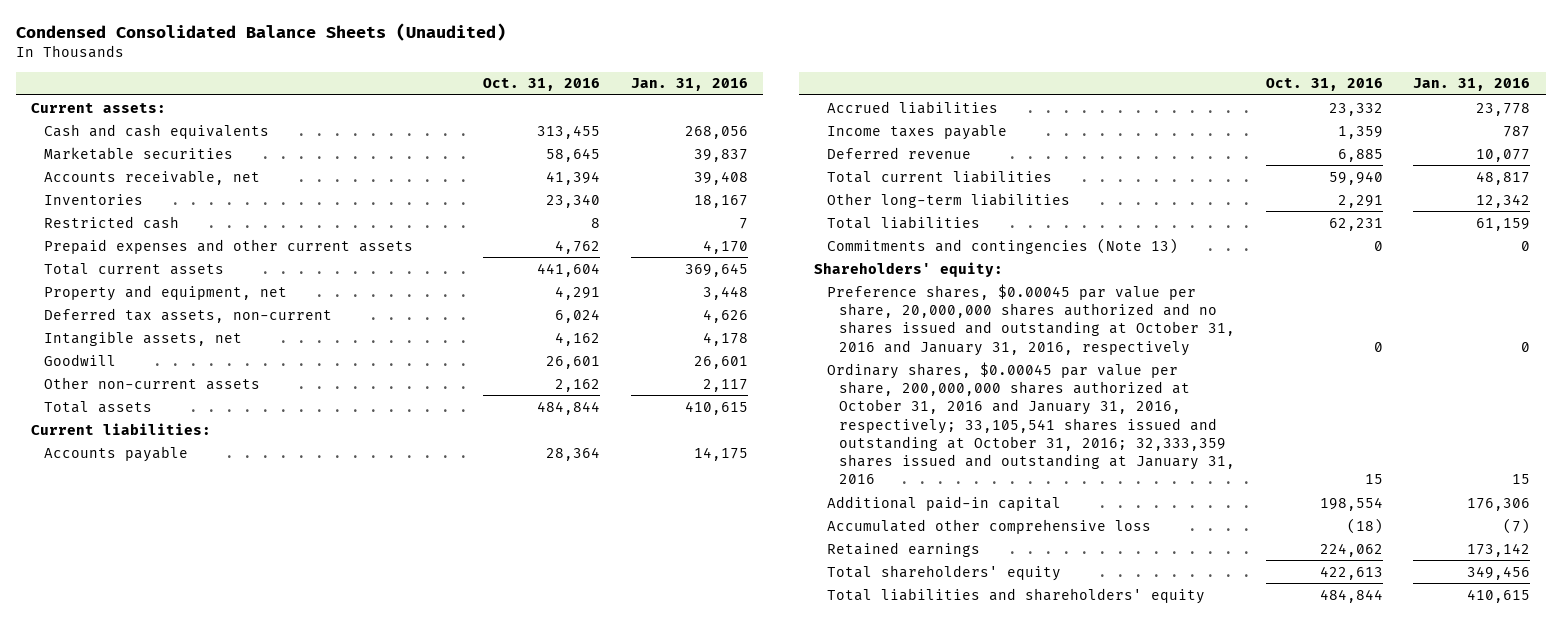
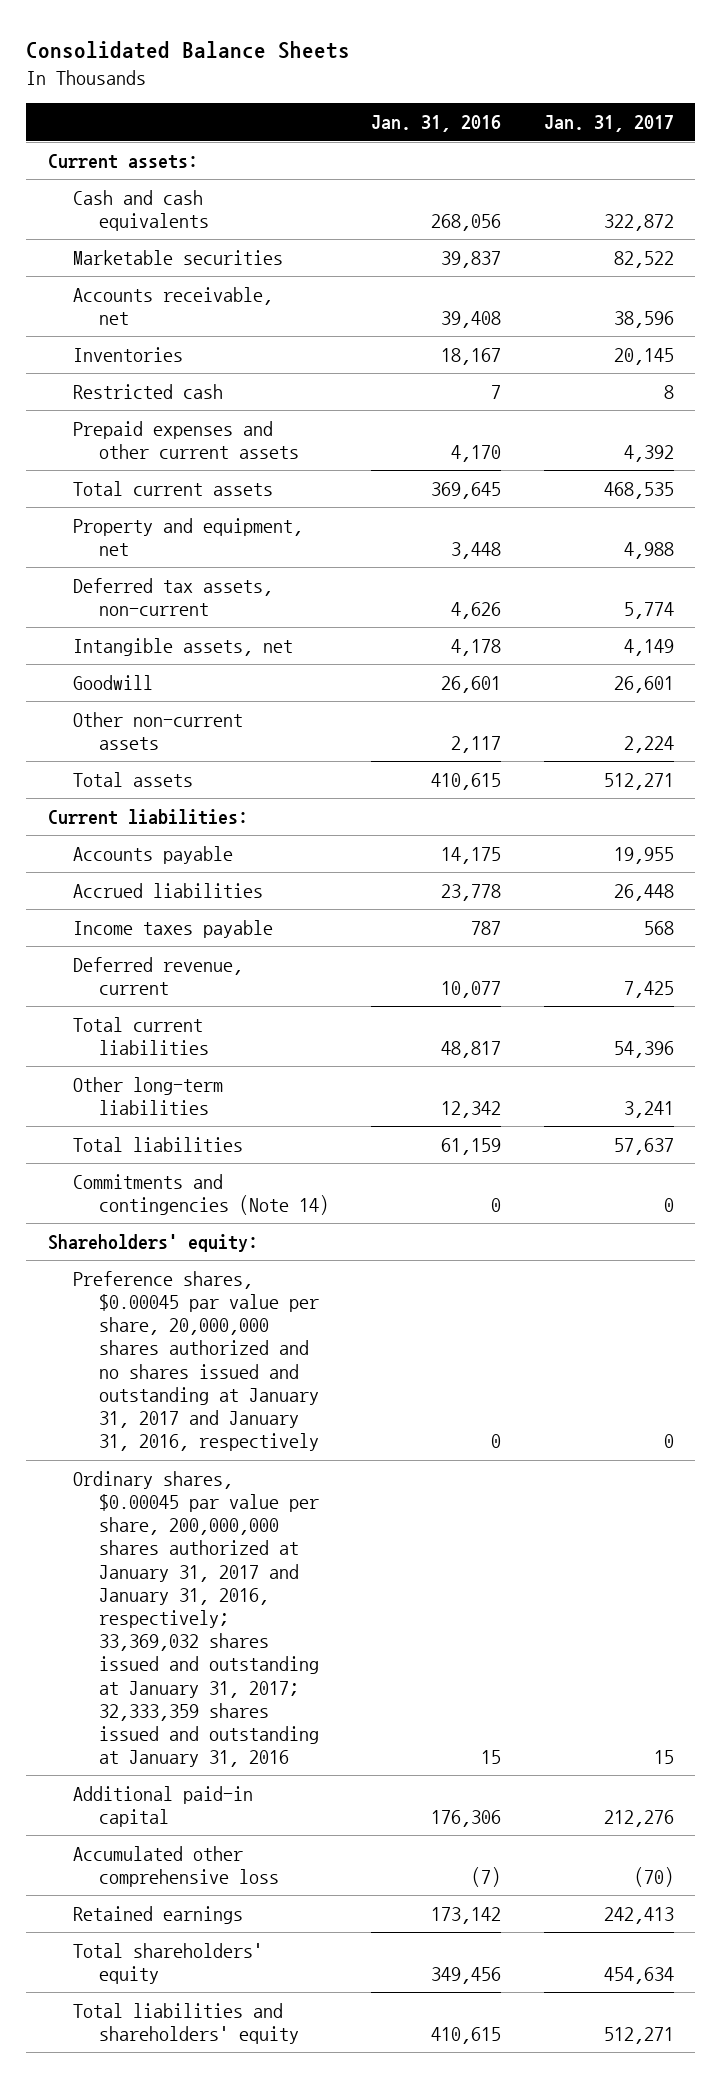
[15,23,506,42] Condensed Consolidated Balance Sheets (Unaudited) -> [26,41,351,60] Consolidated Balance Sheets
[483,78,601,92] Oct. 31, 2016 -> none
none -> [543,115,674,133] Jan. 31, 2017
[826,146,971,159] Deferred revenue -> [73,956,244,996] Deferred revenue, current
[826,237,1178,254] Commitments and contingencies (Note 13) -> [73,1173,329,1216] Commitments and contingencies (Note 14)
[826,283,1236,356] Preference shares, $0.00045 par value per share, 20,000,000 shares authorized and no shares issued and outstanding at October 31, 2016 and January 31, 2016, respectively -> [73,1270,319,1452] Preference shares, $0.00045 par value per share, 20,000,000 shares authorized and no shares issued and outstanding at January 31, 2017 and January 31, 2016, respectively
[826,361,1236,485] Ordinary shares, $0.00045 par value per share, 200,000,000 shares authorized at October 31, 2016 and January 31, 2016, respectively; 33,105,541 shares issued and outstanding at October 31, 2016; 32,333,359 shares issued and outstanding at January 31, 2016 -> [73,1470,319,1768] Ordinary shares, $0.00045 par value per share, 200,000,000 shares authorized at January 31, 2017 and January 31, 2016, respectively; 33,369,032 shares issued and outstanding at January 31, 2017; 32,333,359 shares issued and outstanding at January 31, 2016

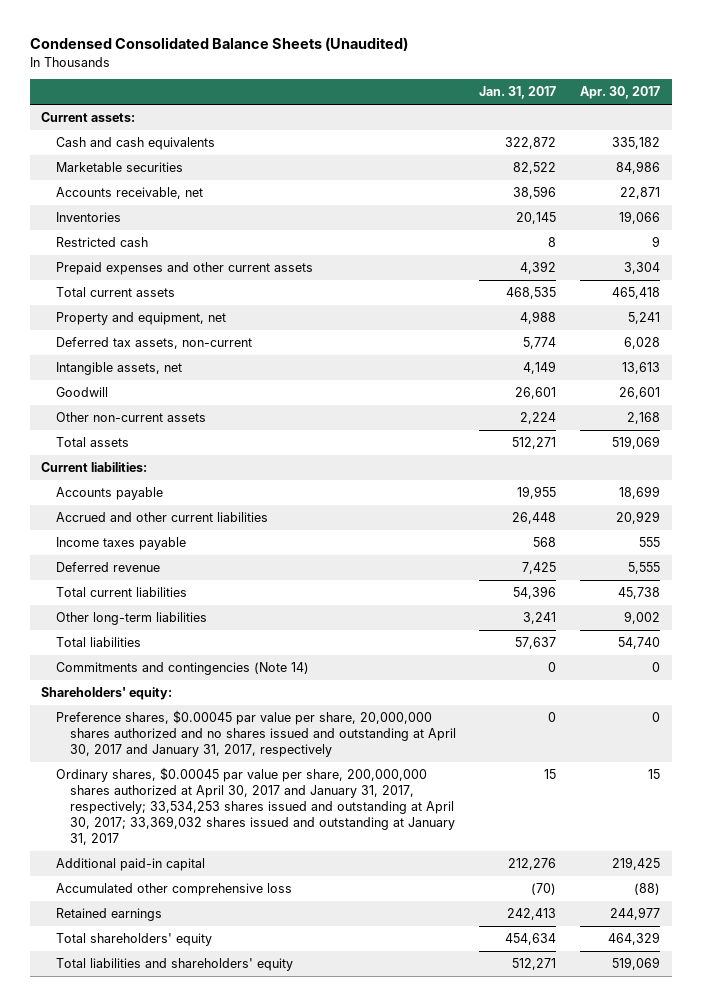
[26,41,351,60] Consolidated Balance Sheets -> [29,37,408,52] Condensed Consolidated Balance Sheets (Unaudited)
[371,115,502,133] Jan. 31, 2016 -> none
none -> [579,86,660,100] Apr. 30, 2017
[73,882,264,898] Accrued liabilities -> [55,511,268,522] Accrued and other current liabilities
[73,956,244,996] Deferred revenue, current -> [55,561,160,572] Deferred revenue
[73,1270,319,1452] Preference shares, $0.00045 par value per share, 20,000,000 shares authorized and no shares issued and outstanding at January 31, 2017 and January 31, 2016, respectively -> [55,709,456,758] Preference shares, $0.00045 par value per share, 20,000,000 shares authorized and no shares issued and outstanding at April 30, 2017 and January 31, 2017, respectively
[73,1470,319,1768] Ordinary shares, $0.00045 par value per share, 200,000,000 shares authorized at January 31, 2017 and January 31, 2016, respectively; 33,369,032 shares issued and outstanding at January 31, 2017; 32,333,359 shares issued and outstanding at January 31, 2016 -> [55,766,455,846] Ordinary shares, $0.00045 par value per share, 200,000,000 shares authorized at April 30, 2017 and January 31, 2017, respectively; 33,534,253 shares issued and outstanding at April 30, 2017; 33,369,032 shares issued and outstanding at January 31, 2017

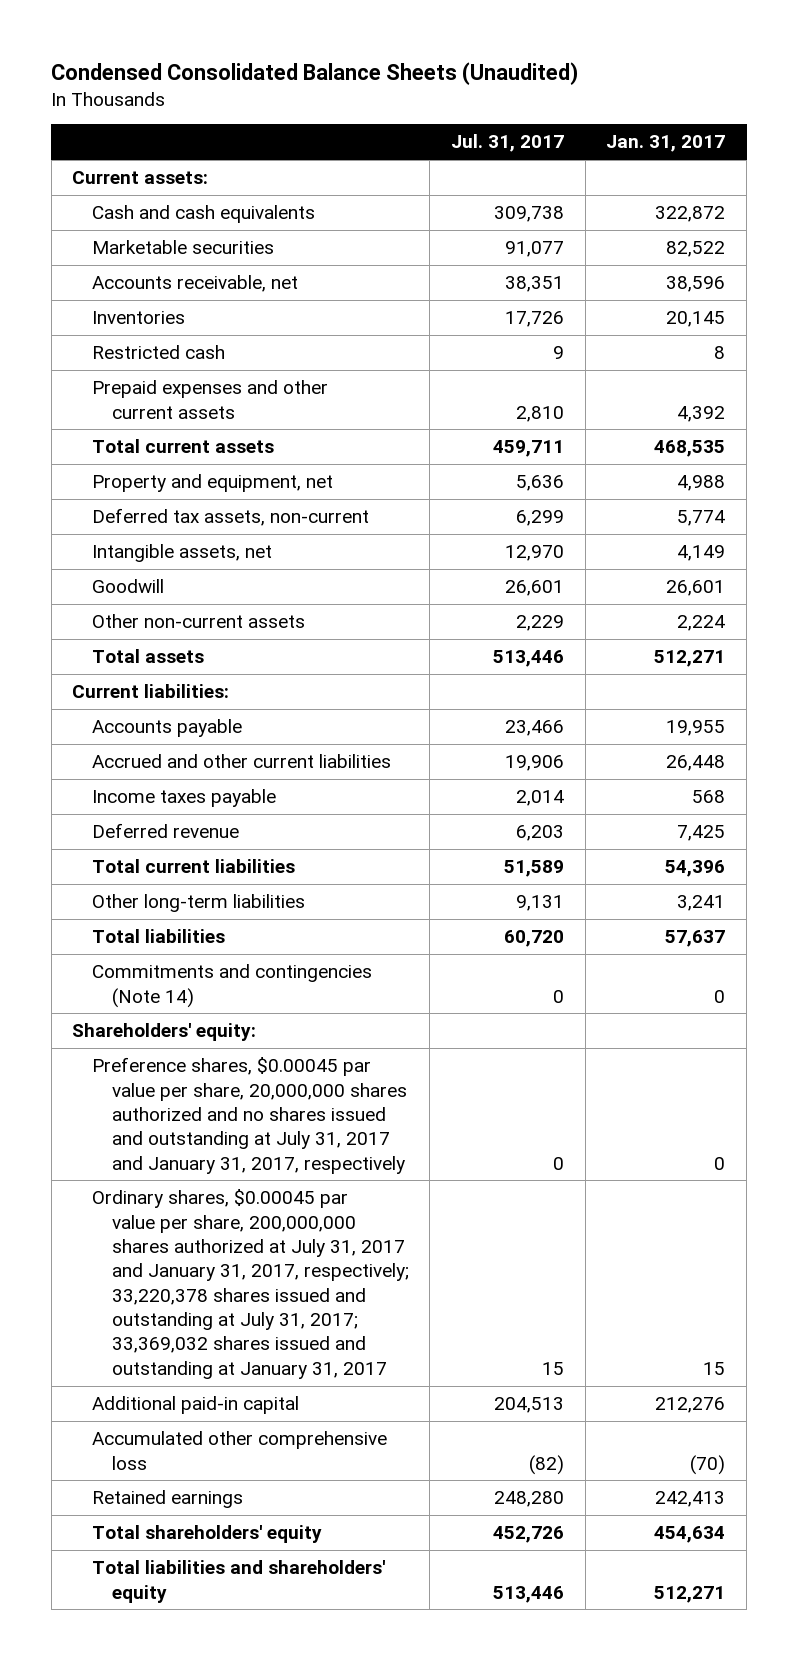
[579,86,660,100] Apr. 30, 2017 -> none
none -> [451,134,565,153] Jul. 31, 2017
[55,709,456,758] Preference shares, $0.00045 par value per share, 20,000,000 shares authorized and no shares issued and outstanding at April 30, 2017 and January 31, 2017, respectively -> [91,1057,407,1174] Preference shares, $0.00045 par value per share, 20,000,000 shares authorized and no shares issued and outstanding at July 31, 2017 and January 31, 2017, respectively
[55,766,455,846] Ordinary shares, $0.00045 par value per share, 200,000,000 shares authorized at April 30, 2017 and January 31, 2017, respectively; 33,534,253 shares issued and outstanding at April 30, 2017; 33,369,032 shares issued and outstanding at January 31, 2017 -> [91,1189,409,1379] Ordinary shares, $0.00045 par value per share, 200,000,000 shares authorized at July 31, 2017 and January 31, 2017, respectively; 33,220,378 shares issued and outstanding at July 31, 2017; 33,369,032 shares issued and outstanding at January 31, 2017

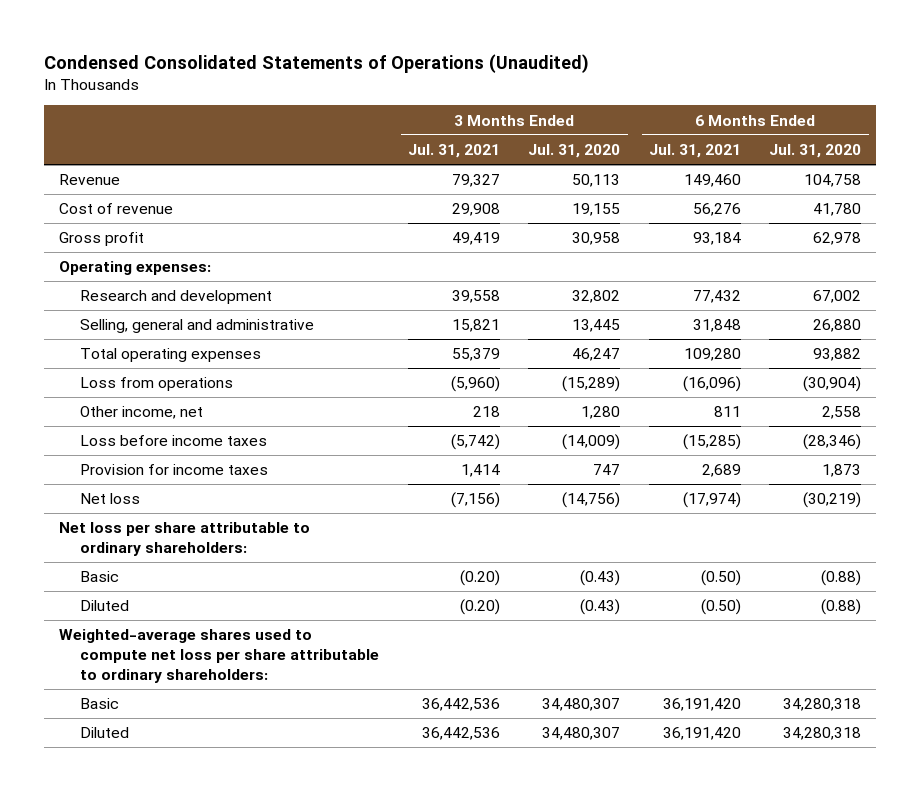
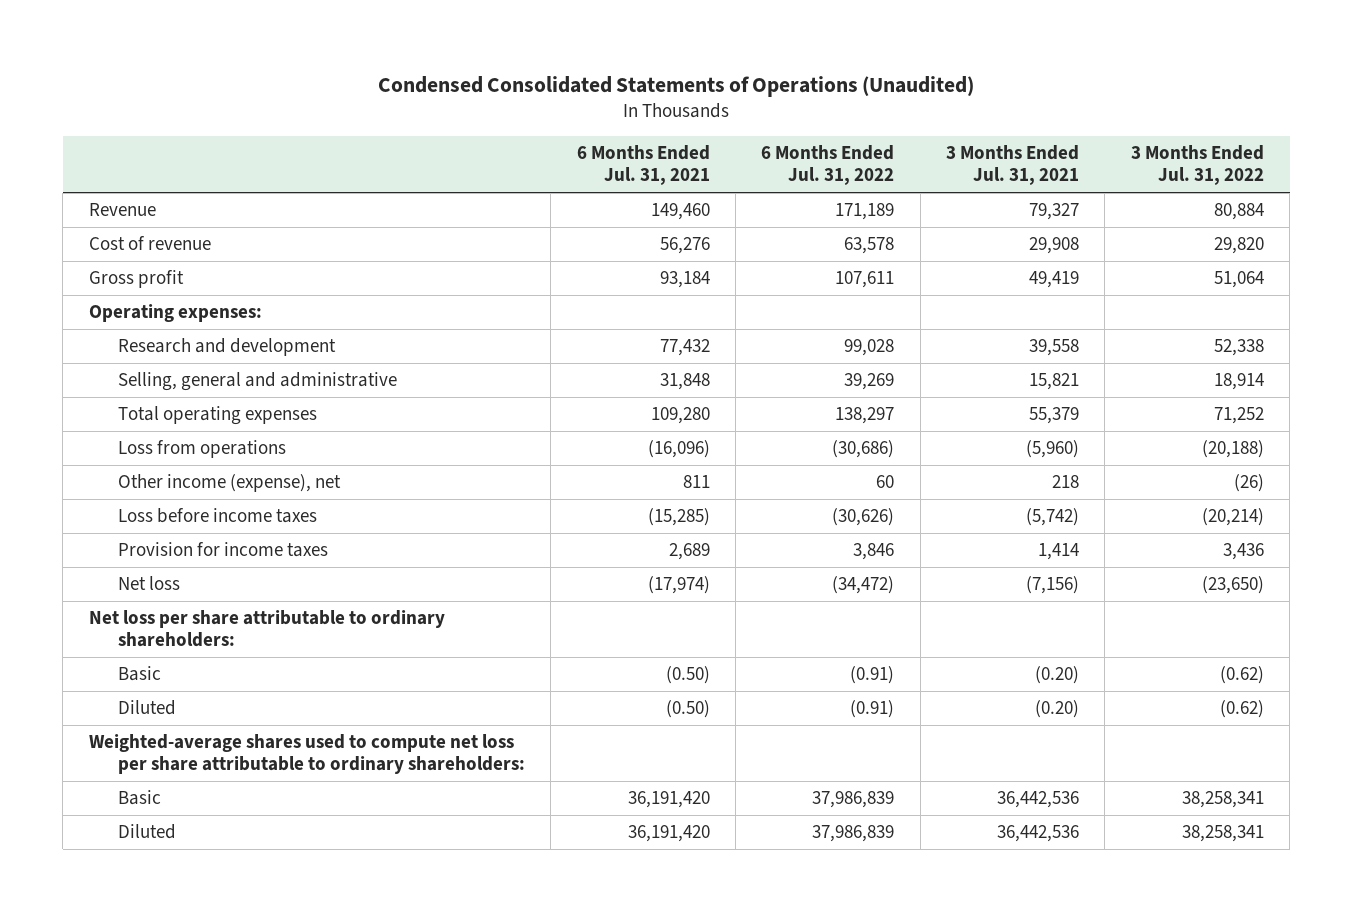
[528,143,621,158] Jul. 31, 2020 -> none
[769,143,862,158] Jul. 31, 2020 -> none
none -> [761,145,895,186] 6 Months Ended Jul. 31, 2022
none -> [1130,145,1264,186] 3 Months Ended Jul. 31, 2022
[80,406,204,420] Other income, net -> [117,474,341,493] Other income (expense), net

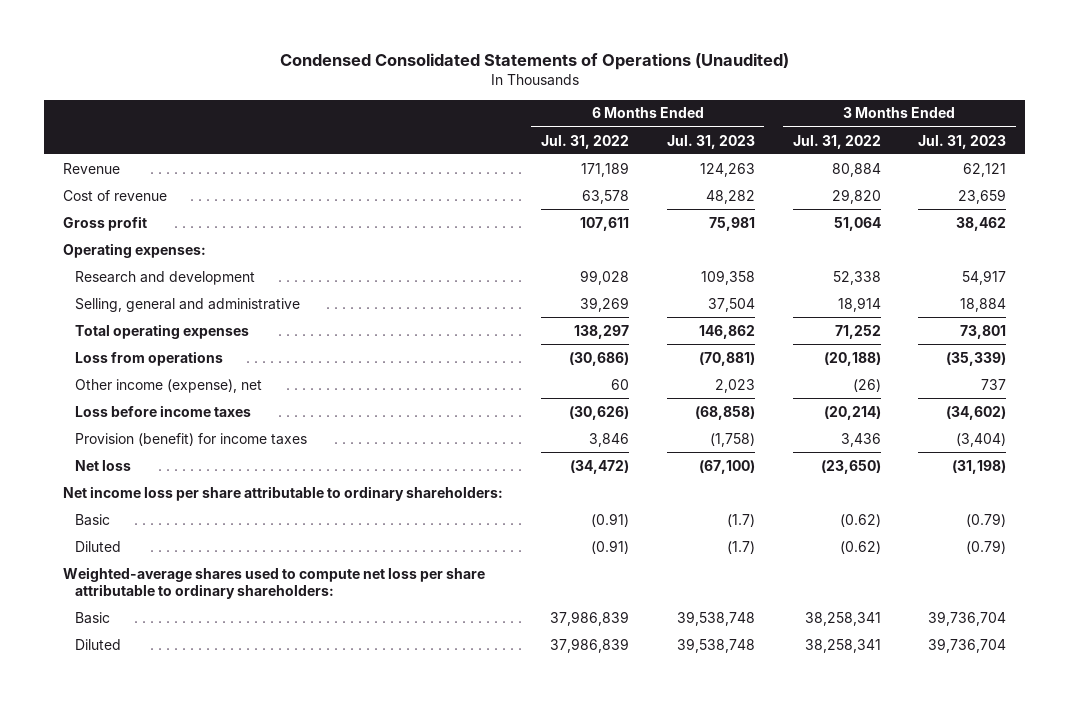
[576,145,710,186] 6 Months Ended Jul. 31, 2021 -> none
[946,145,1080,186] 3 Months Ended Jul. 31, 2021 -> none
none -> [666,134,755,149] Jul. 31, 2023
none -> [918,134,1007,149] Jul. 31, 2023
[117,542,328,558] Provision for income taxes -> [74,432,307,446] Provision (benefit) for income taxes
[88,610,445,648] Net loss per share attributable to ordinary shareholders: -> [63,485,504,501] Net income loss per share attributable to ordinary shareholders:

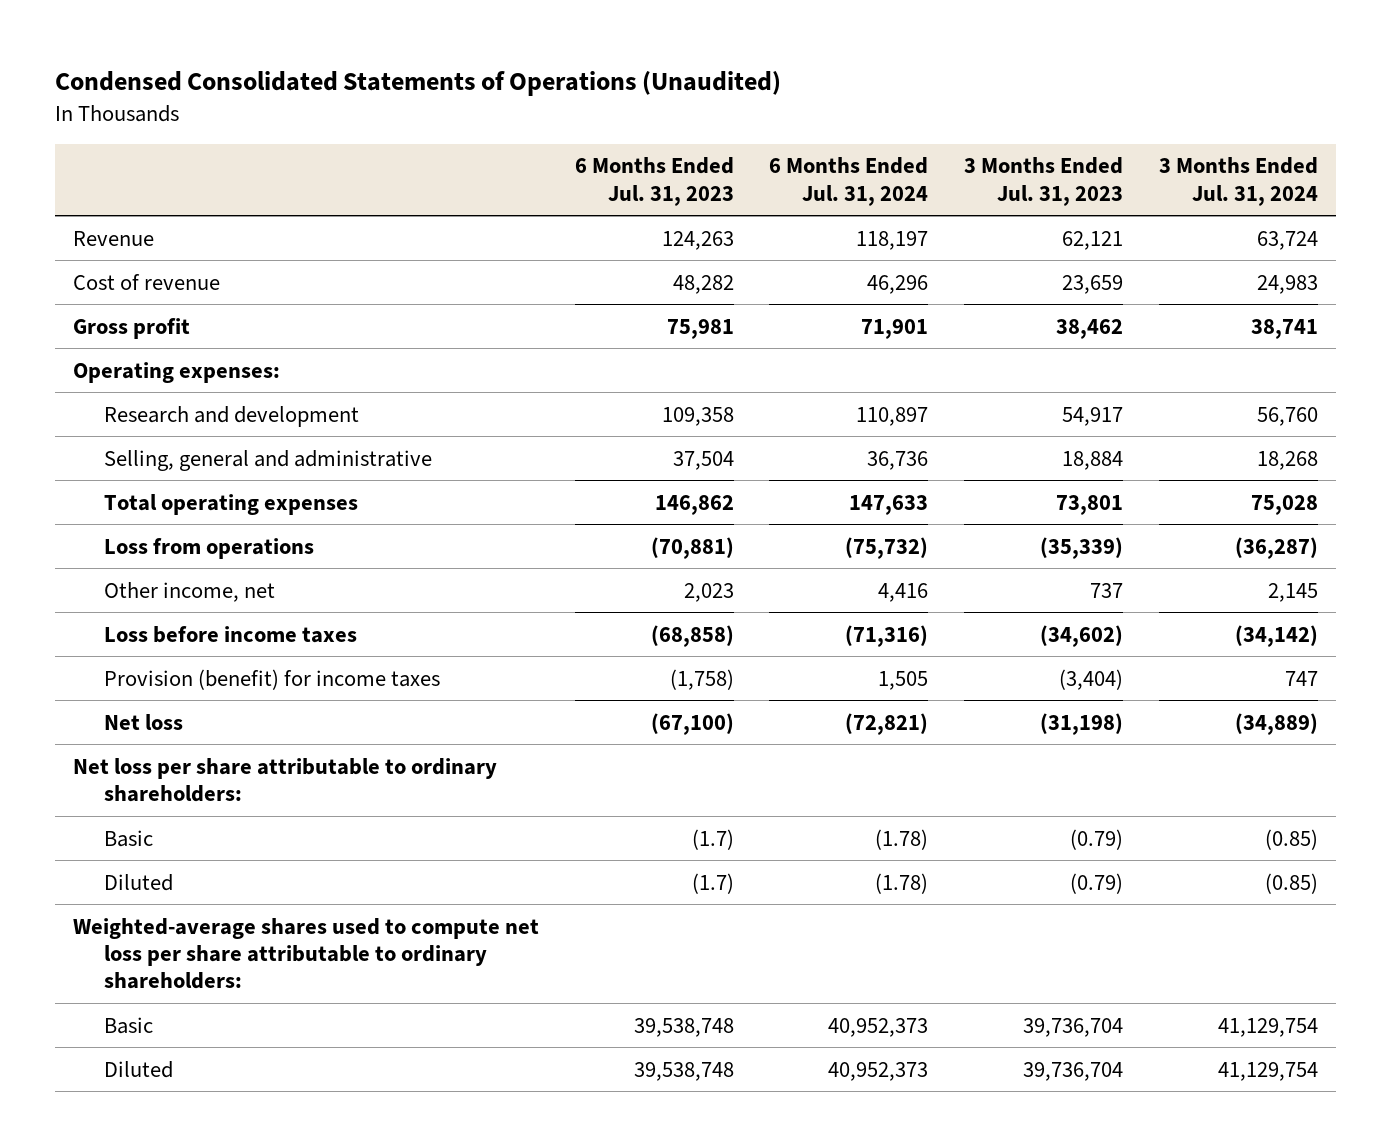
[540,134,629,149] Jul. 31, 2022 -> none
[792,134,881,149] Jul. 31, 2022 -> none
none -> [769,157,929,206] 6 Months Ended Jul. 31, 2024
none -> [1158,157,1318,206] 3 Months Ended Jul. 31, 2024
[74,378,262,393] Other income (expense), net -> [104,581,276,602] Other income, net
[63,485,504,501] Net income loss per share attributable to ordinary shareholders: -> [73,757,498,803] Net loss per share attributable to ordinary shareholders:

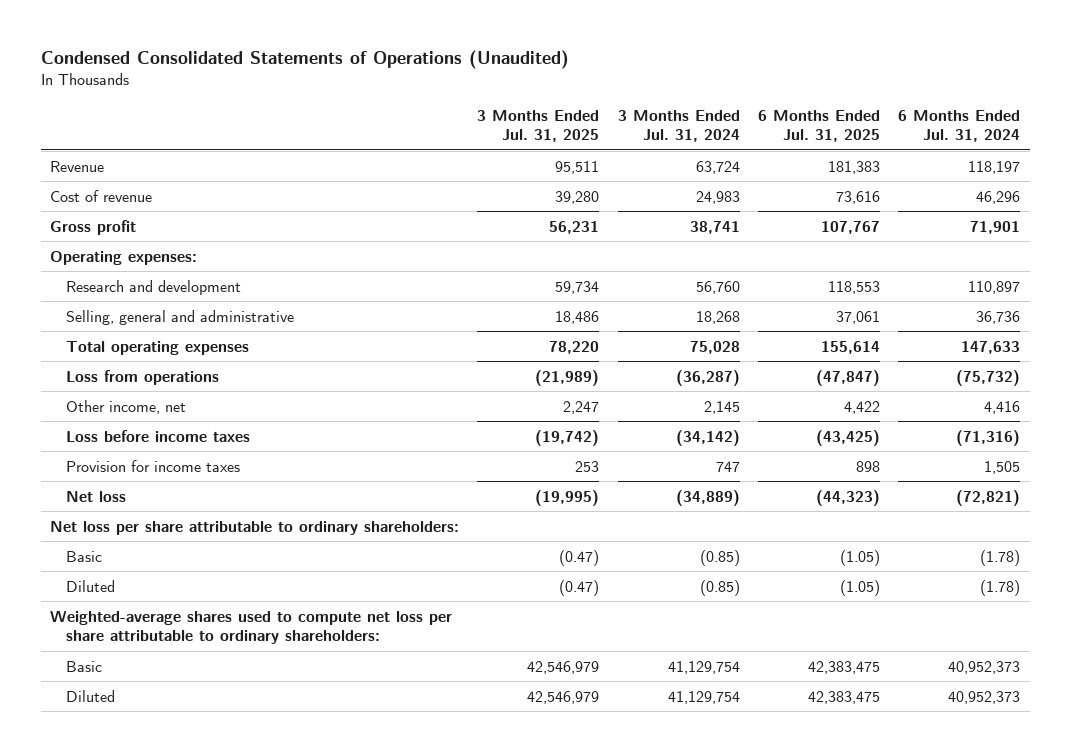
[574,157,734,206] 6 Months Ended Jul. 31, 2023 -> none
[964,157,1124,206] 3 Months Ended Jul. 31, 2023 -> none
none -> [477,109,600,143] 3 Months Ended Jul. 31, 2025
none -> [757,109,880,143] 6 Months Ended Jul. 31, 2025
[104,668,441,690] Provision (benefit) for income taxes -> [66,459,241,472] Provision for income taxes

